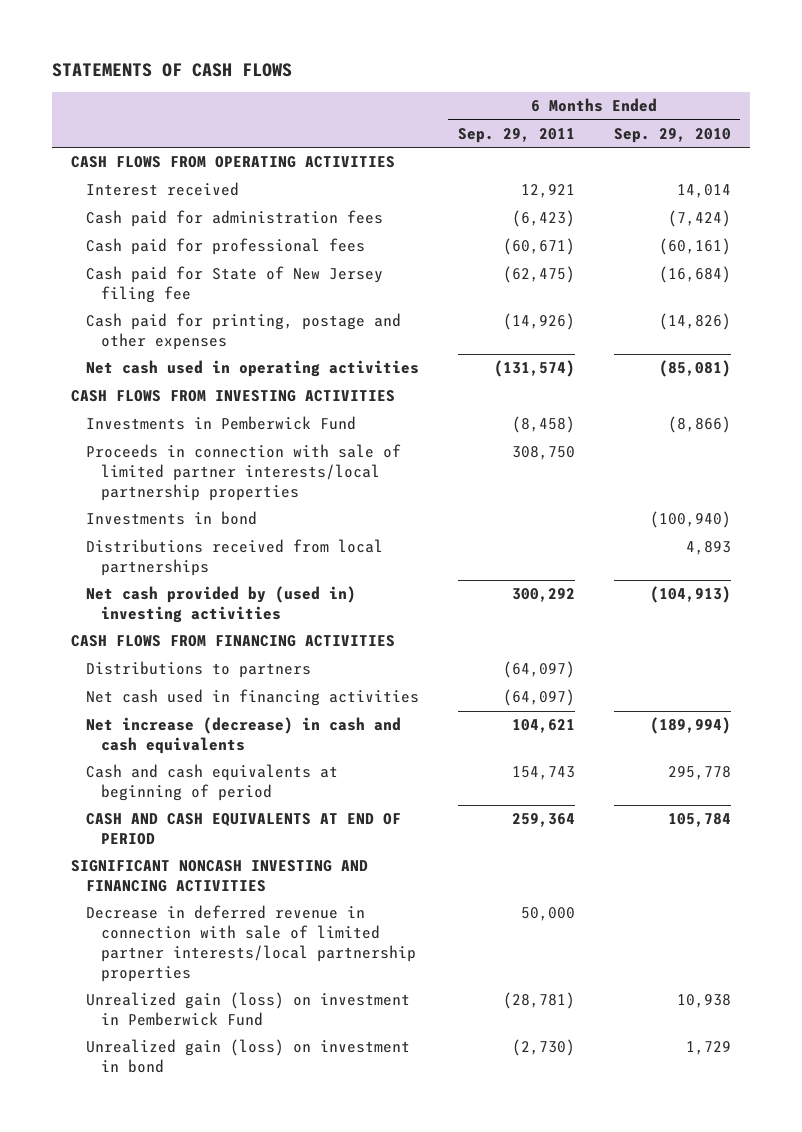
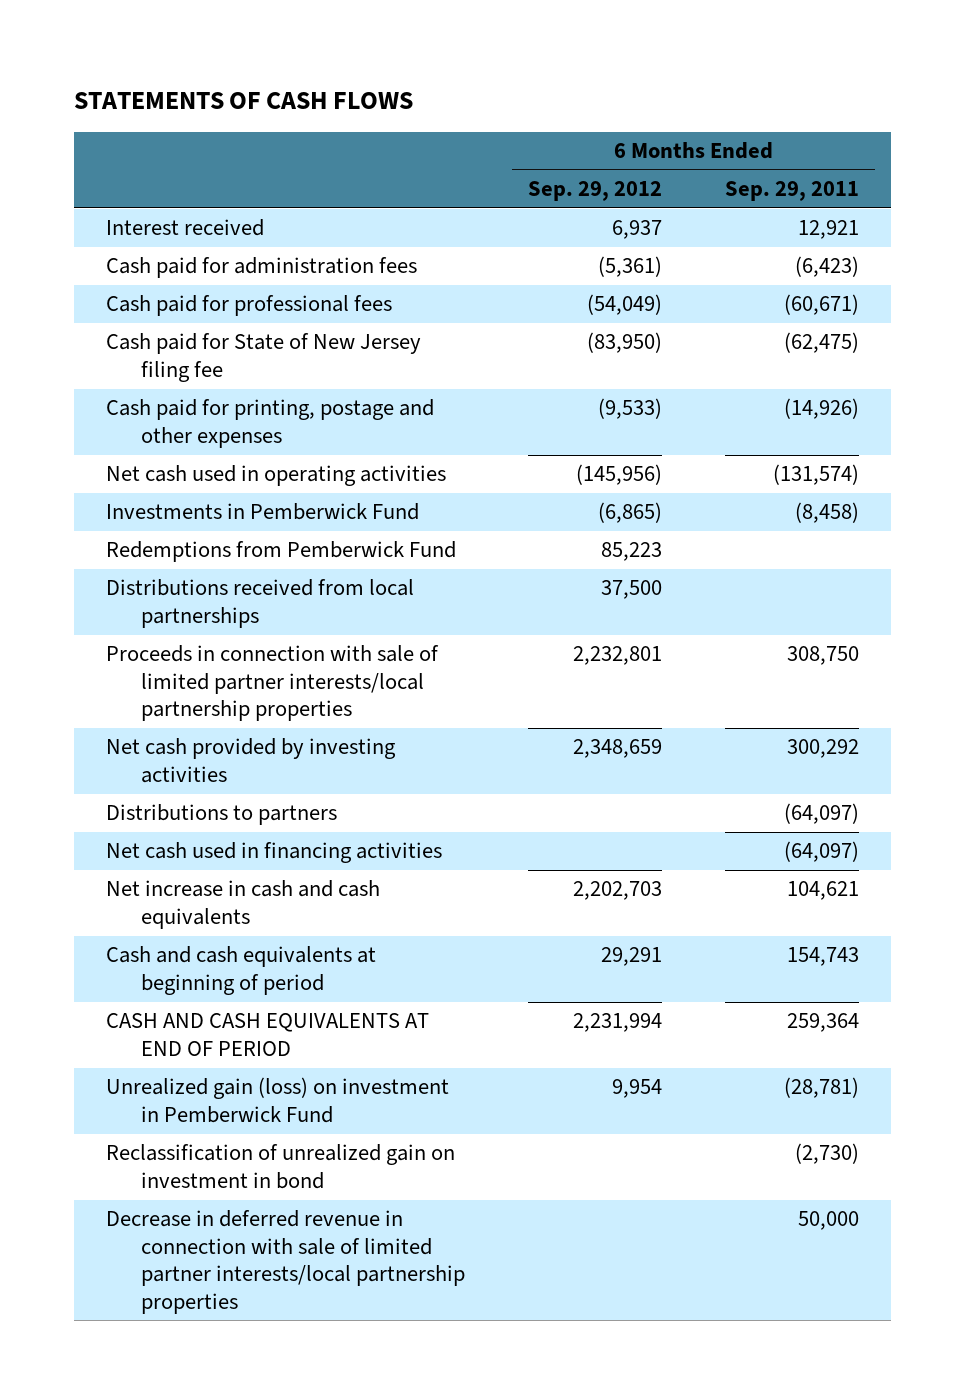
[613,127,731,143] Sep. 29, 2010 -> none
none -> [528,181,663,202] Sep. 29, 2012
[71,156,396,169] CASH FLOWS FROM OPERATING ACTIVITIES -> none
[71,390,396,403] CASH FLOWS FROM INVESTING ACTIVITIES -> none
[86,511,258,526] Investments in bond -> none
none -> [105,541,456,563] Redemptions from Pemberwick Fund
[71,635,396,648] CASH FLOWS FROM FINANCING ACTIVITIES -> none
[86,444,402,502] Proceeds in connection with sale of limited partner interests/local partnership properties -> [105,645,439,722] Proceeds in connection with sale of limited partner interests/local partnership properties
[86,586,357,624] Net cash provided by (used in) investing activities -> [105,738,396,783] Net cash provided by investing activities
[86,717,402,755] Net increase (decrease) in cash and cash equivalents -> [105,880,380,929] Net increase in cash and cash equivalents
[71,860,369,893] SIGNIFICANT NONCASH INVESTING AND FINANCING ACTIVITIES -> none
[86,1039,411,1074] Unrealized gain (loss) on investment in bond -> [105,1144,455,1189] Reclassification of unrealized gain on investment in bond
[86,905,416,983] Decrease in deferred revenue in connection with sale of limited partner interests/local partnership properties -> [105,1210,466,1314] Decrease in deferred revenue in connection with sale of limited partner interests/local partnership properties

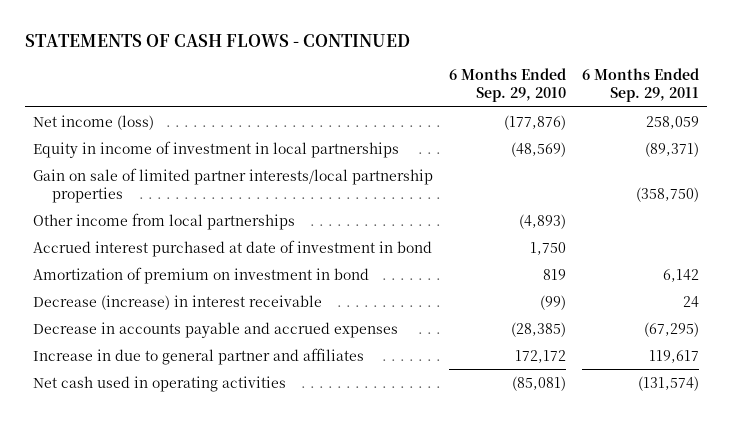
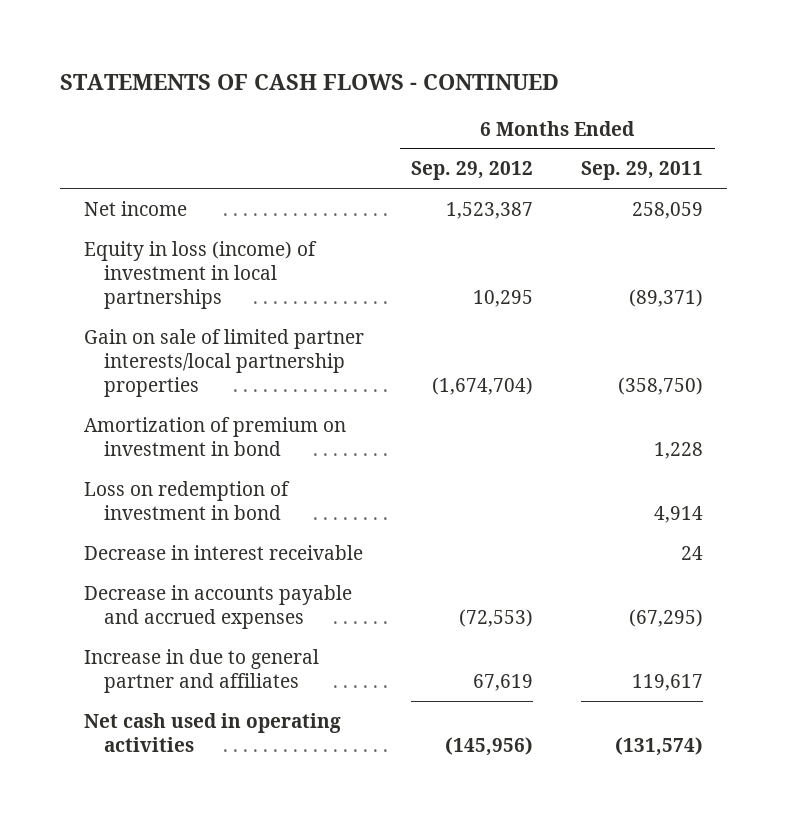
[449,68,567,103] 6 Months Ended Sep. 29, 2010 -> none
none -> [411,161,534,181] Sep. 29, 2012
[33,114,155,130] Net income (loss) -> [83,200,187,216] Net income
[33,140,400,158] Equity in income of investment in local partnerships -> [83,240,317,310] Equity in loss (income) of investment in local partnerships
[33,212,296,230] Other income from local partnerships -> none
[33,239,433,257] Accrued interest purchased at date of investment in bond -> none
[663,268,700,282] 6,142 -> [654,442,704,460] 1,228
none -> [83,480,290,521] Loss on redemption of investment in bond
[33,294,323,310] Decrease (increase) in interest receivable -> [83,544,363,560] Decrease in interest receivable

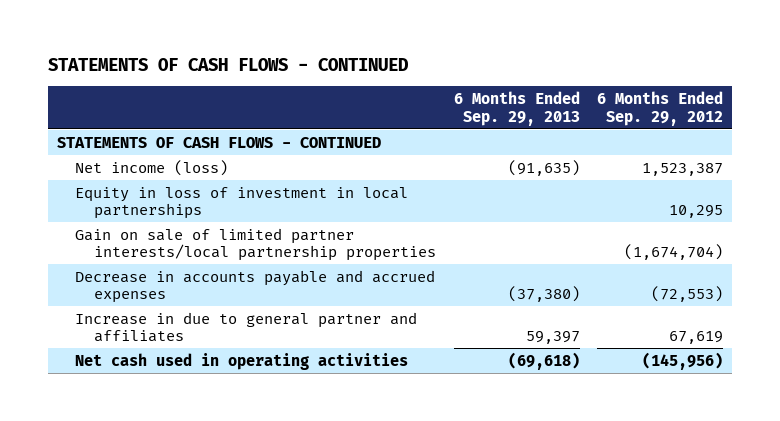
[581,161,704,181] Sep. 29, 2011 -> none
none -> [453,91,580,126] 6 Months Ended Sep. 29, 2013
none -> [57,136,382,148] STATEMENTS OF CASH FLOWS - CONTINUED
[83,200,187,216] Net income -> [75,159,229,176] Net income (loss)
[83,240,317,310] Equity in loss (income) of investment in local partnerships -> [75,186,409,220] Equity in loss of investment in local partnerships
[83,416,346,457] Amortization of premium on investment in bond -> none
[83,480,290,521] Loss on redemption of investment in bond -> none
[83,544,363,560] Decrease in interest receivable -> none

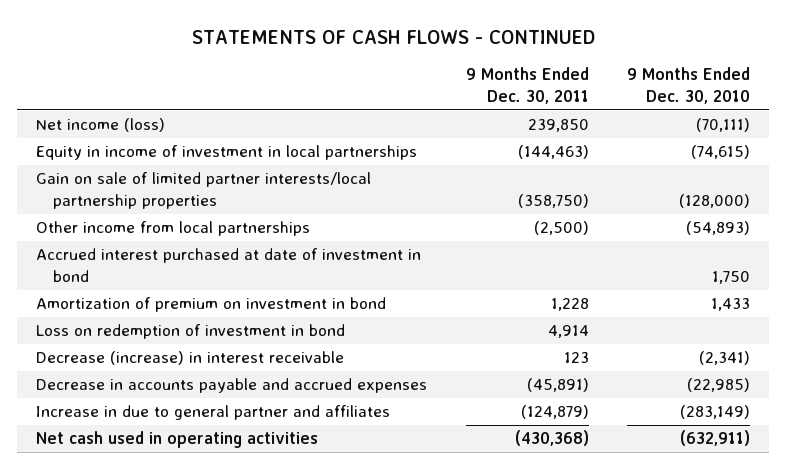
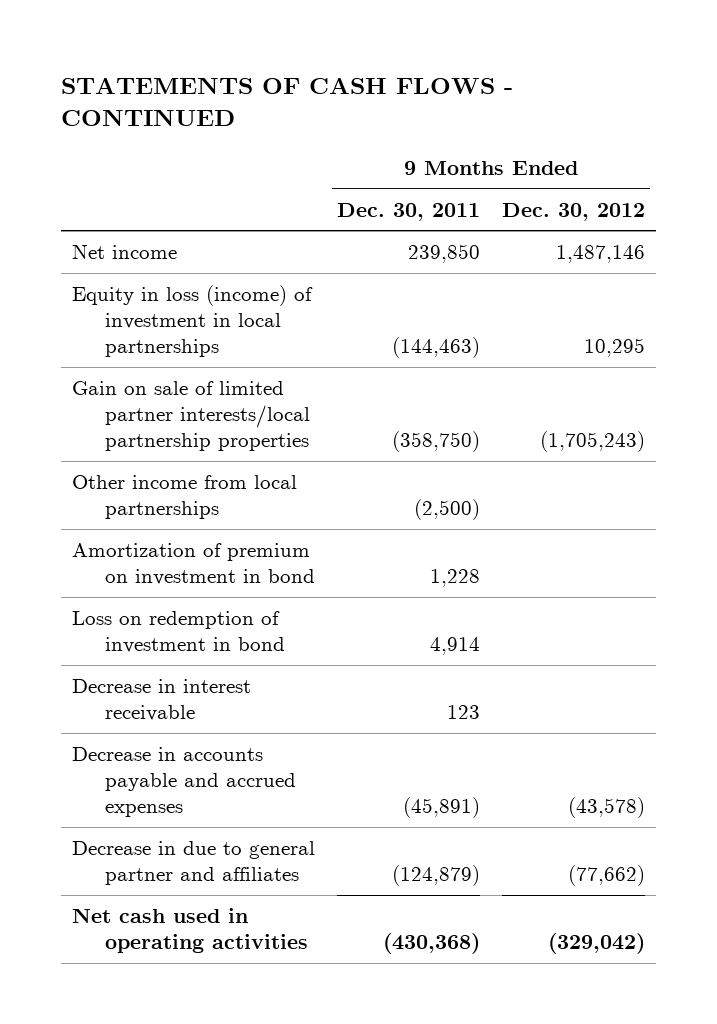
[627,67,751,104] 9 Months Ended Dec. 30, 2010 -> none
none -> [501,202,645,221] Dec. 30, 2012
[36,118,166,133] Net income (loss) -> [72,244,178,260] Net income
[36,145,418,161] Equity in income of investment in local partnerships -> [72,285,314,358] Equity in loss (income) of investment in local partnerships
[36,248,422,283] Accrued interest purchased at date of investment in bond -> none
[36,351,345,366] Decrease (increase) in interest receivable -> [72,679,252,722] Decrease in interest receivable
[36,405,391,421] Increase in due to general partner and affiliates -> [72,841,316,886] Decrease in due to general partner and affiliates

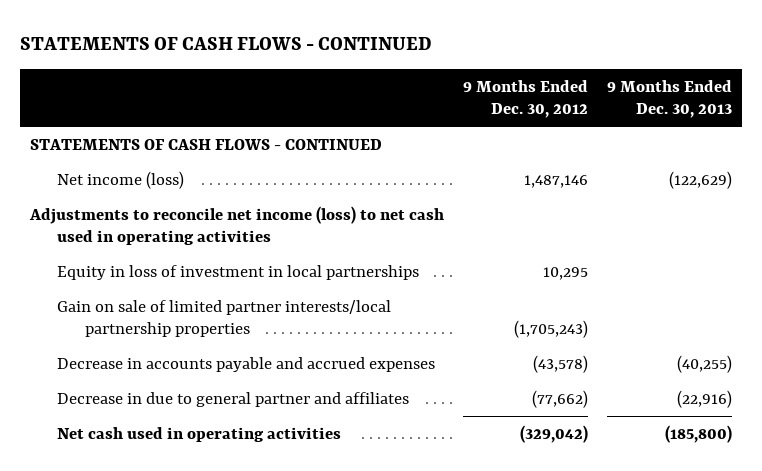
[337,202,481,221] Dec. 30, 2011 -> none
none -> [607,79,733,119] 9 Months Ended Dec. 30, 2013
none -> [29,138,382,150] STATEMENTS OF CASH FLOWS - CONTINUED
[72,244,178,260] Net income -> [57,170,185,189] Net income (loss)
none -> [28,205,444,246] Adjustments to reconcile net income (loss) to net cash used in operating activities
[72,285,314,358] Equity in loss (income) of investment in local partnerships -> [57,264,420,280] Equity in loss of investment in local partnerships
[72,475,298,520] Other income from local partnerships -> none
[72,543,316,586] Amortization of premium on investment in bond -> none
[72,611,286,654] Loss on redemption of investment in bond -> none
[72,679,252,722] Decrease in interest receivable -> none

